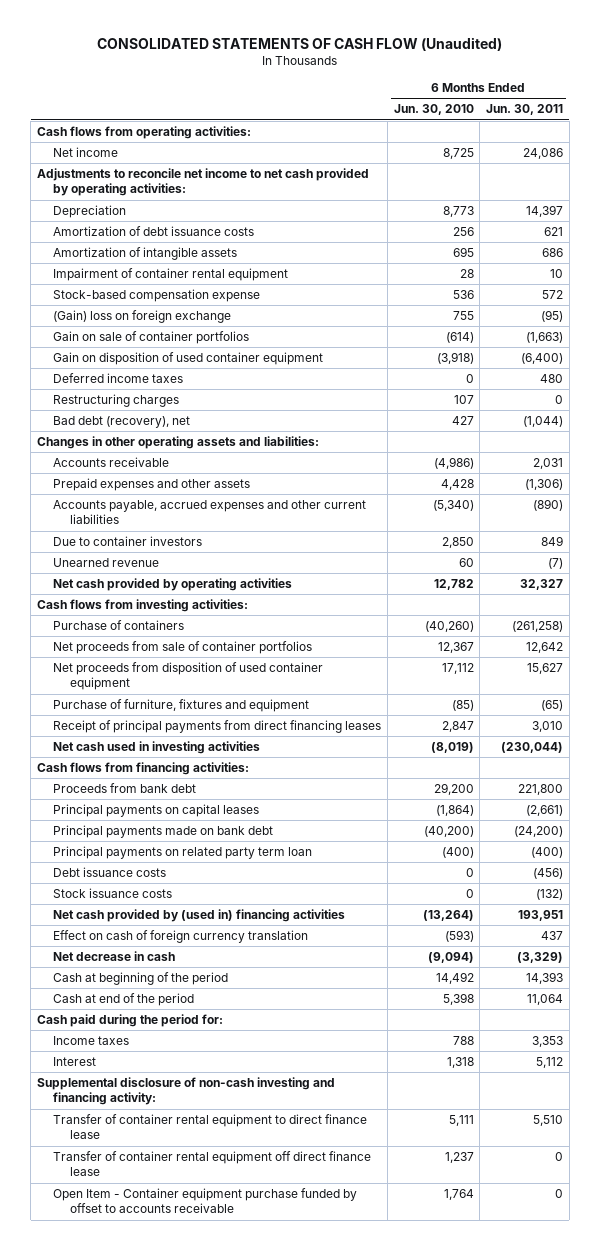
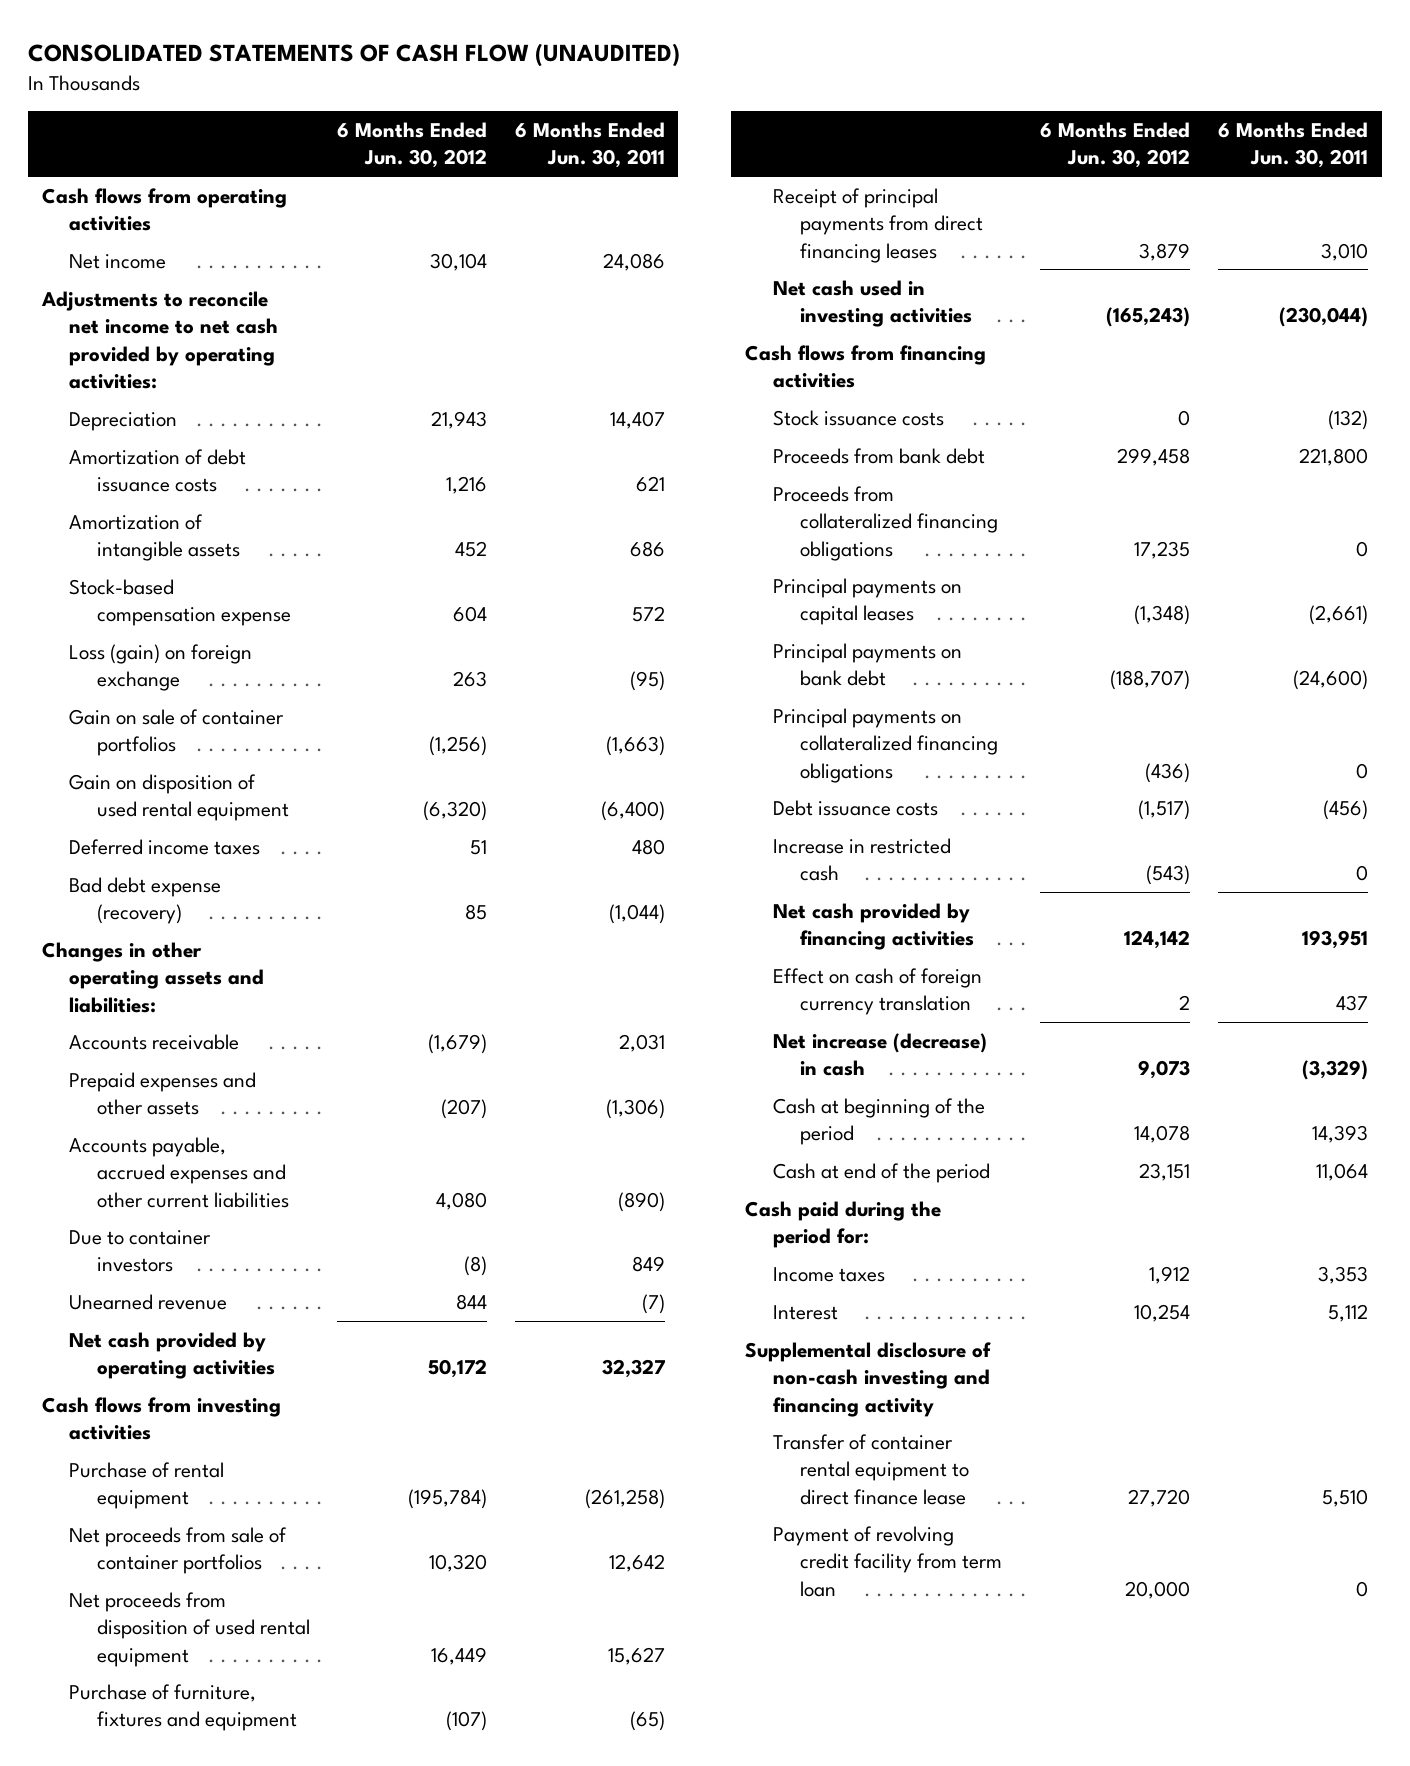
[96,37,502,52] CONSOLIDATED STATEMENTS OF CASH FLOW (Unaudited) -> [28,43,681,68] CONSOLIDATED STATEMENTS OF CASH FLOW (UNAUDITED)
[393,104,474,116] Jun. 30, 2010 -> none
none -> [337,121,488,169] 6 Months Ended Jun. 30, 2012
[36,125,251,139] Cash flows from operating activities: -> [42,187,288,232] Cash flows from operating activities
[526,204,564,217] 14,397 -> [609,410,665,429] 14,407
[53,267,289,281] Impairment of container rental equipment -> none
[53,309,232,323] (Gain) loss on foreign exchange -> [69,643,253,692] Loss (gain) on foreign exchange
[53,351,324,365] Gain on disposition of used container equipment -> [69,773,289,822] Gain on disposition of used rental equipment
[53,393,180,407] Restructuring charges -> none
[53,415,191,428] Bad debt (recovery), net -> [69,876,222,925] Bad debt expense (recovery)
[36,598,248,612] Cash flows from investing activities: -> [42,1396,282,1441] Cash flows from investing activities
[53,619,185,630] Purchase of containers -> [69,1461,225,1510] Purchase of rental equipment
[53,661,324,691] Net proceeds from disposition of used container equipment -> [69,1591,310,1667] Net proceeds from disposition of used rental equipment
[36,761,249,775] Cash flows from financing activities: -> [745,344,987,389] Cash flows from financing activities
[53,887,173,898] Stock issuance costs -> [772,409,944,426] Stock issuance costs
none -> [772,485,998,561] Proceeds from collateralized financing obligations
[53,845,313,859] Principal payments on related party term loan -> none
[53,824,274,838] Principal payments made on bank debt -> [772,642,962,687] Principal payments on bank debt
[514,825,564,837] (24,200) -> [1292,670,1368,691] (24,600)
none -> [772,707,998,783] Principal payments on collateralized financing obligations
none -> [772,837,951,882] Increase in restricted cash
[53,908,346,922] Net cash provided by (used in) financing activities -> [772,902,974,951] Net cash provided by financing activities
[53,950,176,961] Net decrease in cash -> [772,1032,987,1077] Net increase (decrease) in cash
[36,1076,335,1106] Supplemental disclosure of non-cash investing and financing activity: -> [745,1341,992,1417] Supplemental disclosure of non-cash investing and financing activity
[53,1150,372,1177] Transfer of container rental equipment off direct finance lease -> none
[53,1187,358,1214] Open Item - Container equipment purchase funded by offset to accounts receivable -> none
none -> [772,1525,1002,1597] Payment of revolving credit facility from term loan

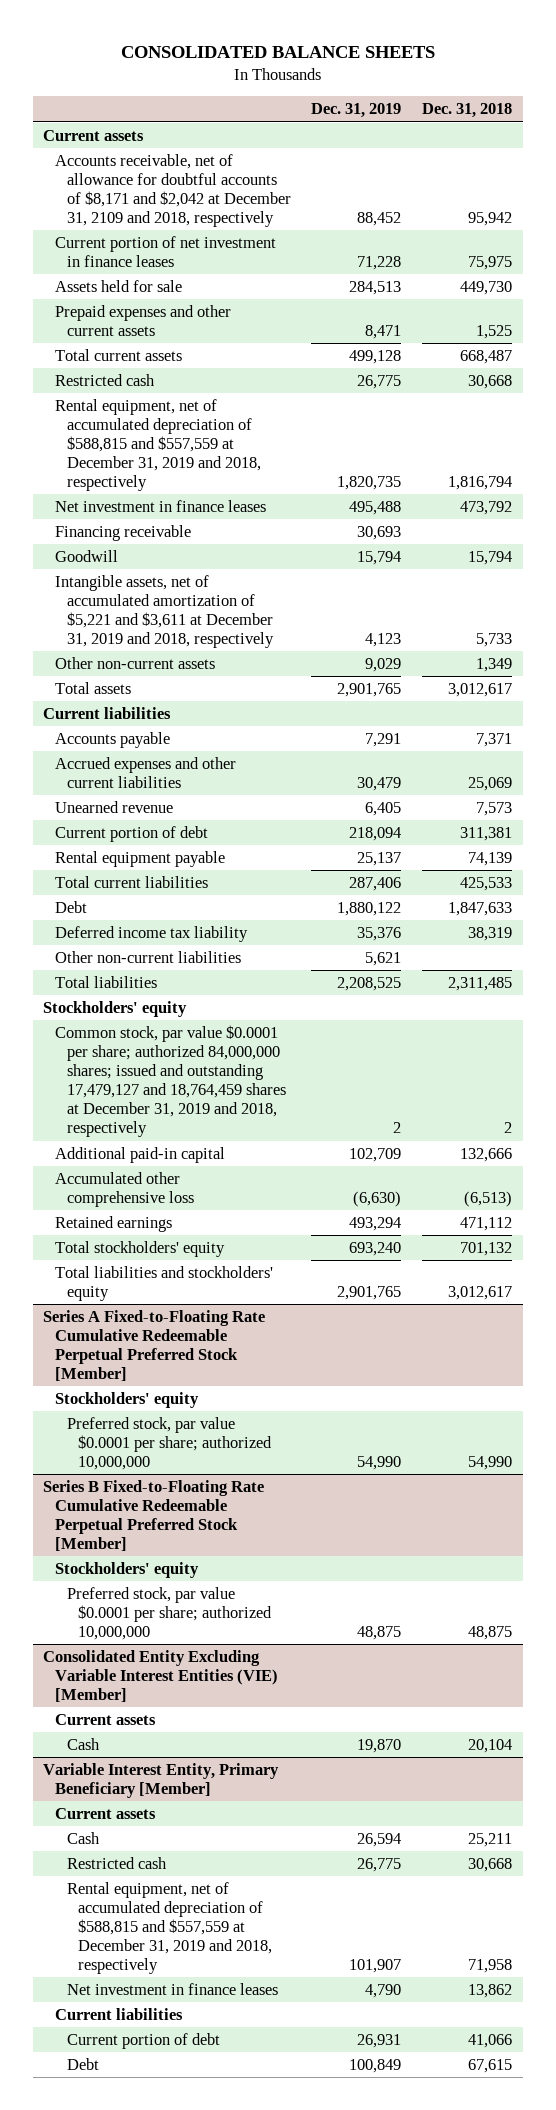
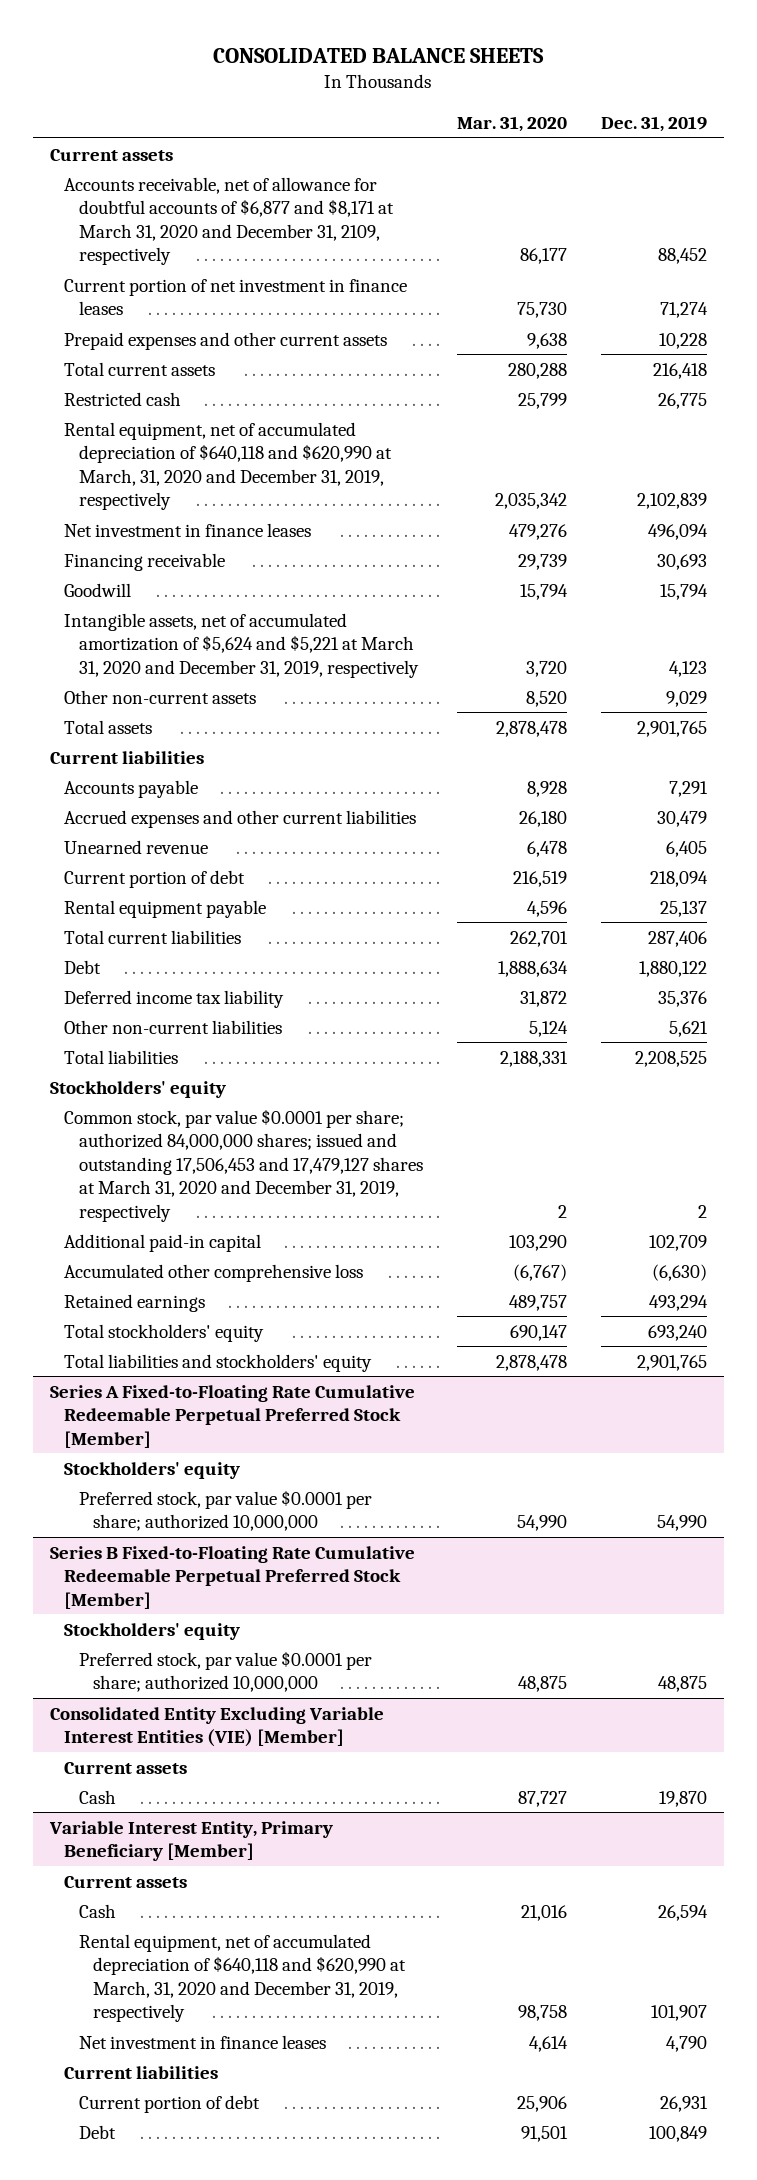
[422,103,513,119] Dec. 31, 2018 -> none
none -> [456,116,567,133] Mar. 31, 2020
[54,279,182,292] Assets held for sale -> none
[54,153,291,228] Accounts receivable, net of allowance for doubtful accounts of $8,171 and $2,042 at December 31, 2109 and 2018, respectively -> [64,176,394,266] Accounts receivable, net of allowance for doubtful accounts of $6,877 and $8,171 at March 31, 2020 and December 31, 2109, respectively
[357,255,402,270] 71,228 -> [659,302,708,319] 71,274
[365,324,402,339] 8,471 -> [658,332,707,349] 10,228
[349,349,402,364] 499,128 -> [652,362,707,379] 216,418
[54,398,261,492] Rental equipment, net of accumulated depreciation of $588,815 and $557,559 at December 31, 2019 and 2018, respectively -> [64,421,392,511] Rental equipment, net of accumulated depreciation of $640,118 and $620,990 at March, 31, 2020 and December 31, 2019, respectively
[337,476,402,491] 1,820,735 -> [636,493,707,510] 2,102,839
[349,500,402,515] 495,488 -> [647,523,708,540] 496,094
[54,574,274,649] Intangible assets, net of accumulated amortization of $5,221 and $3,611 at December 31, 2019 and 2018, respectively -> [64,612,419,678] Intangible assets, net of accumulated amortization of $5,624 and $5,221 at March 31, 2020 and December 31, 2019, respectively
[54,1024,286,1138] Common stock, par value $0.0001 per share; authorized 84,000,000 shares; issued and outstanding 17,479,127 and 18,764,459 shares at December 31, 2019 and 2018, respectively -> [64,1108,423,1222] Common stock, par value $0.0001 per share; authorized 84,000,000 shares; issued and outstanding 17,506,453 and 17,479,127 shares at March 31, 2020 and December 31, 2019, respectively
[66,1856,167,1869] Restricted cash -> none
[66,1881,273,1975] Rental equipment, net of accumulated depreciation of $588,815 and $557,559 at December 31, 2019 and 2018, respectively -> [78,1933,407,2023] Rental equipment, net of accumulated depreciation of $640,118 and $620,990 at March, 31, 2020 and December 31, 2019, respectively

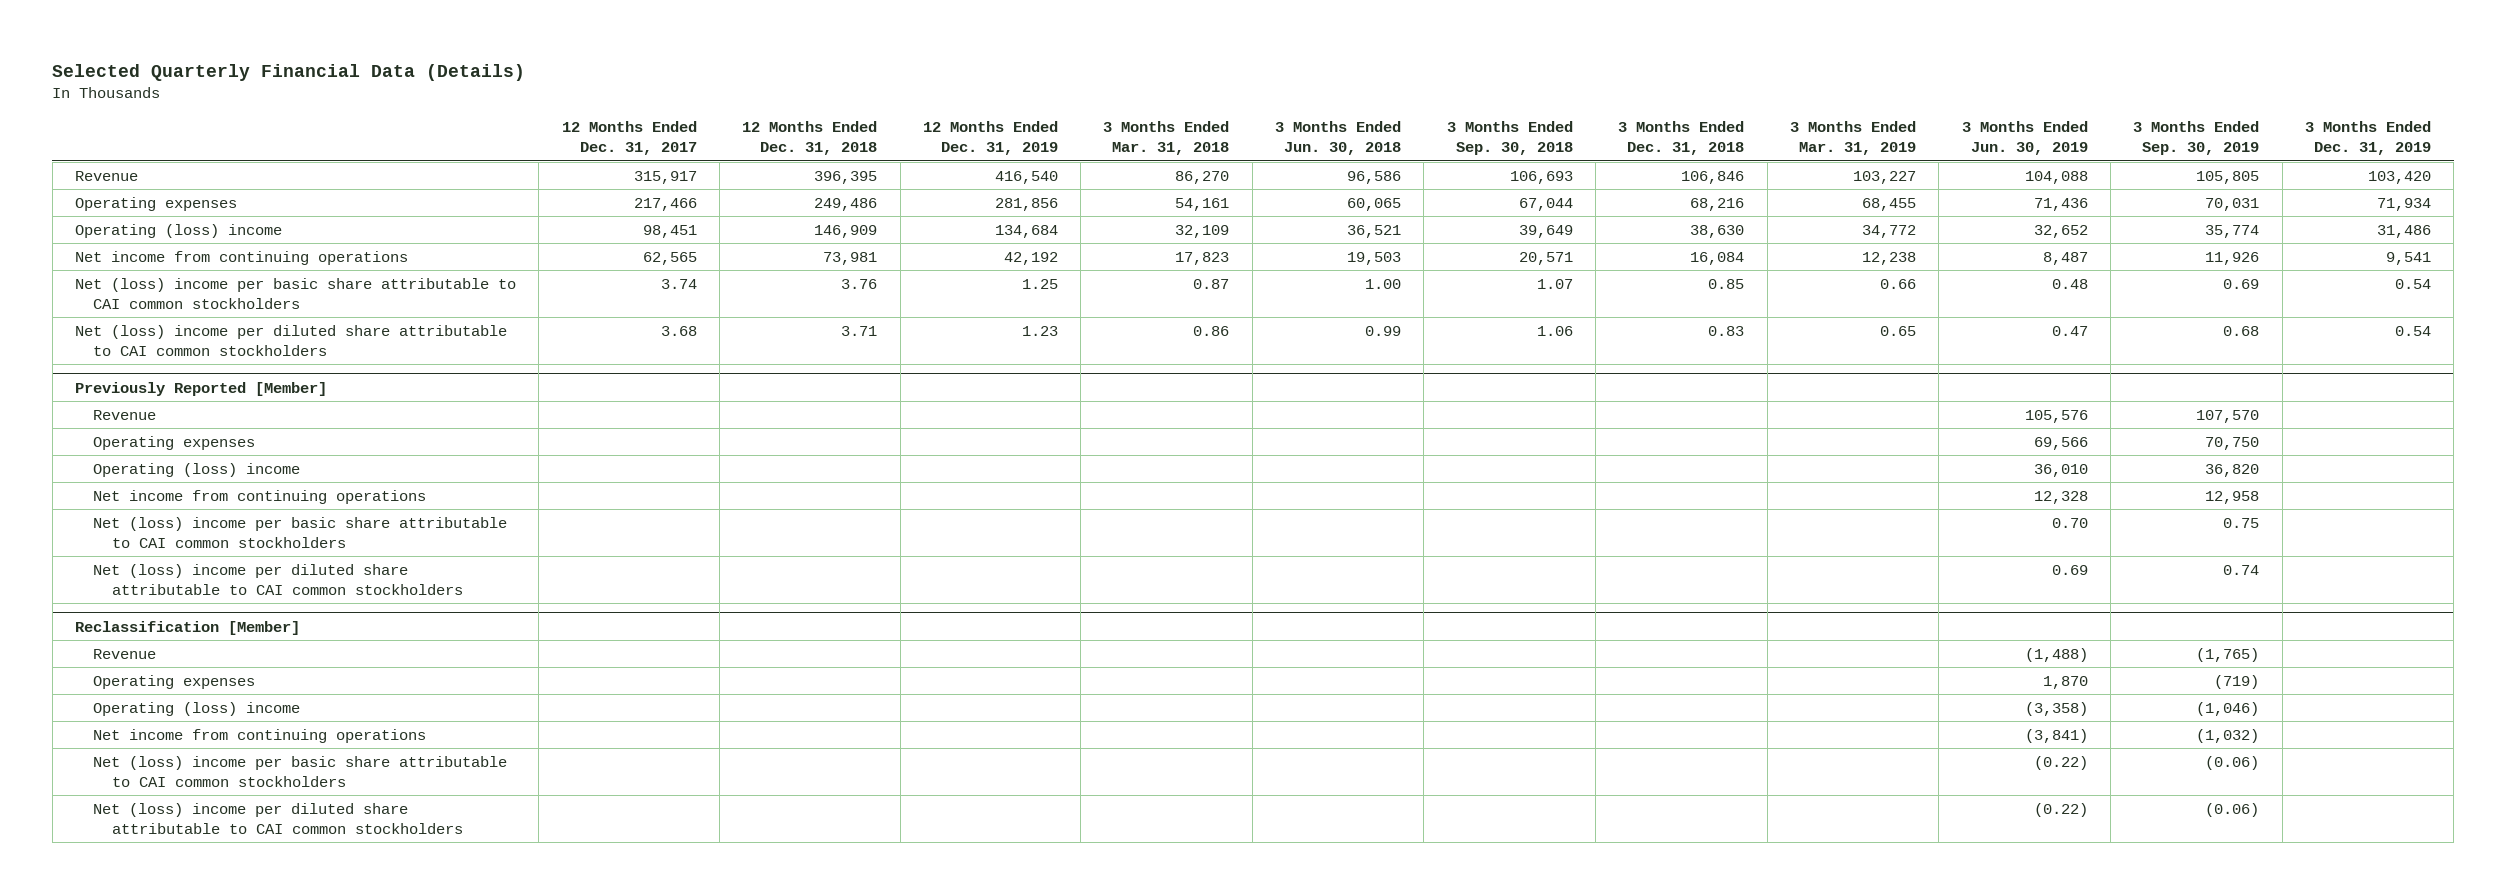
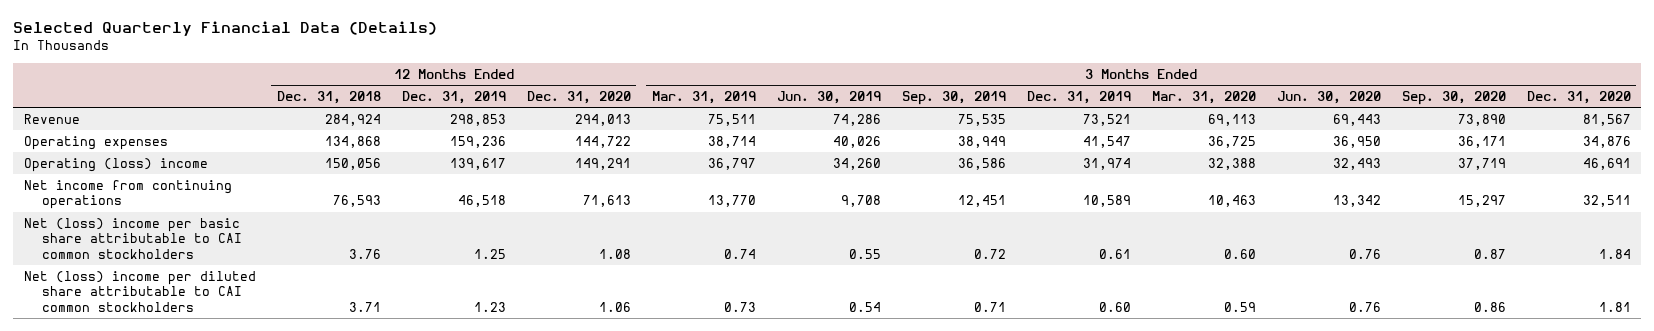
[561,121,697,156] 12 Months Ended Dec. 31, 2017 -> none
[1103,121,1230,156] 3 Months Ended Mar. 31, 2018 -> none
[1275,121,1402,156] 3 Months Ended Jun. 30, 2018 -> none
[1446,121,1573,156] 3 Months Ended Sep. 30, 2018 -> none
[1618,121,1745,156] 3 Months Ended Dec. 31, 2018 -> none
none -> [526,91,631,105] Dec. 31, 2020
none -> [1151,91,1256,105] Mar. 31, 2020
none -> [1276,91,1381,105] Jun. 30, 2020
none -> [1401,91,1506,106] Sep. 30, 2020
none -> [1526,91,1631,105] Dec. 31, 2020
[74,381,327,396] Previously Reported [Member] -> none
[93,409,157,420] Revenue -> none
[93,435,256,450] Operating expenses -> none
[93,462,301,477] Operating (loss) income -> none
[93,489,427,504] Net income from continuing operations -> none
[93,516,508,548] Net (loss) income per basic share attributable to CAI common stockholders -> none
[93,563,463,595] Net (loss) income per diluted share attributable to CAI common stockholders -> none
[74,620,300,635] Reclassification [Member] -> none
[93,648,157,659] Revenue -> none
[93,674,256,689] Operating expenses -> none
[93,701,301,716] Operating (loss) income -> none
[93,728,427,743] Net income from continuing operations -> none
[93,755,508,787] Net (loss) income per basic share attributable to CAI common stockholders -> none
[93,802,463,834] Net (loss) income per diluted share attributable to CAI common stockholders -> none
[814,170,878,184] 396,395 -> [324,114,381,127] 284,924
[994,170,1058,184] 416,540 -> [449,114,506,127] 298,853
[1853,170,1917,184] 103,227 -> [707,114,756,127] 75,511
[2024,170,2088,184] 104,088 -> [832,114,881,127] 74,286
[2196,170,2260,184] 105,805 -> [957,114,1006,127] 75,535
[2367,170,2431,184] 103,420 -> [1082,114,1131,127] 73,521
[814,197,878,211] 249,486 -> [324,136,381,149] 134,868
[994,197,1058,211] 281,856 -> [449,136,506,149] 159,236
[1862,197,1917,211] 68,455 -> [707,136,756,149] 38,714
[2033,197,2088,211] 71,436 -> [832,136,881,149] 40,026
[2205,197,2260,211] 70,031 -> [957,136,1006,149] 38,949
[2376,197,2431,211] 71,934 -> [1082,136,1131,149] 41,547
[814,224,878,238] 146,909 -> [324,158,381,171] 150,056
[994,224,1058,238] 134,684 -> [449,158,506,171] 139,617
[1862,224,1917,238] 34,772 -> [707,158,756,171] 36,797
[2033,224,2088,238] 32,652 -> [832,158,881,171] 34,260
[2205,224,2260,238] 35,774 -> [957,158,1006,171] 36,586
[2376,224,2431,238] 31,486 -> [1082,158,1131,171] 31,974
[823,251,878,265] 73,981 -> [332,195,381,208] 76,593
[1003,251,1058,265] 42,192 -> [457,195,506,208] 46,518
[1862,251,1917,265] 12,238 -> [707,195,756,208] 13,770
[2042,251,2088,265] 8,487 -> [840,195,881,208] 9,708
[2205,251,2260,265] 11,926 -> [957,195,1006,208] 12,451
[2385,251,2431,265] 9,541 -> [1082,195,1131,208] 10,589
[1880,278,1917,289] 0.66 -> [723,248,756,259] 0.74
[2051,278,2088,289] 0.48 -> [848,248,881,259] 0.55
[2223,278,2260,289] 0.69 -> [973,248,1006,259] 0.72
[2394,278,2431,289] 0.54 -> [1098,248,1131,259] 0.61
[1880,325,1917,336] 0.65 -> [723,301,756,312] 0.73
[2051,325,2088,336] 0.47 -> [848,301,881,312] 0.54
[2223,325,2260,336] 0.68 -> [973,301,1006,312] 0.71
[2394,325,2431,336] 0.54 -> [1098,301,1131,312] 0.60

